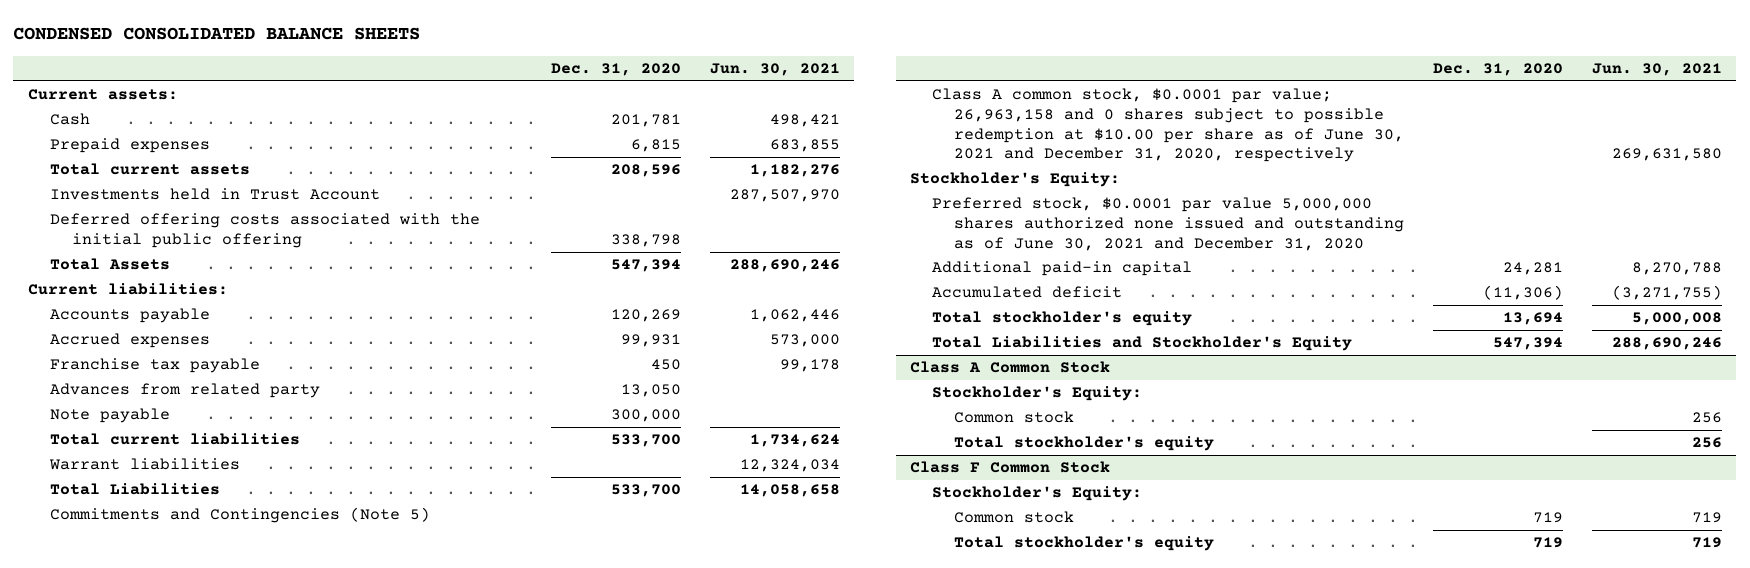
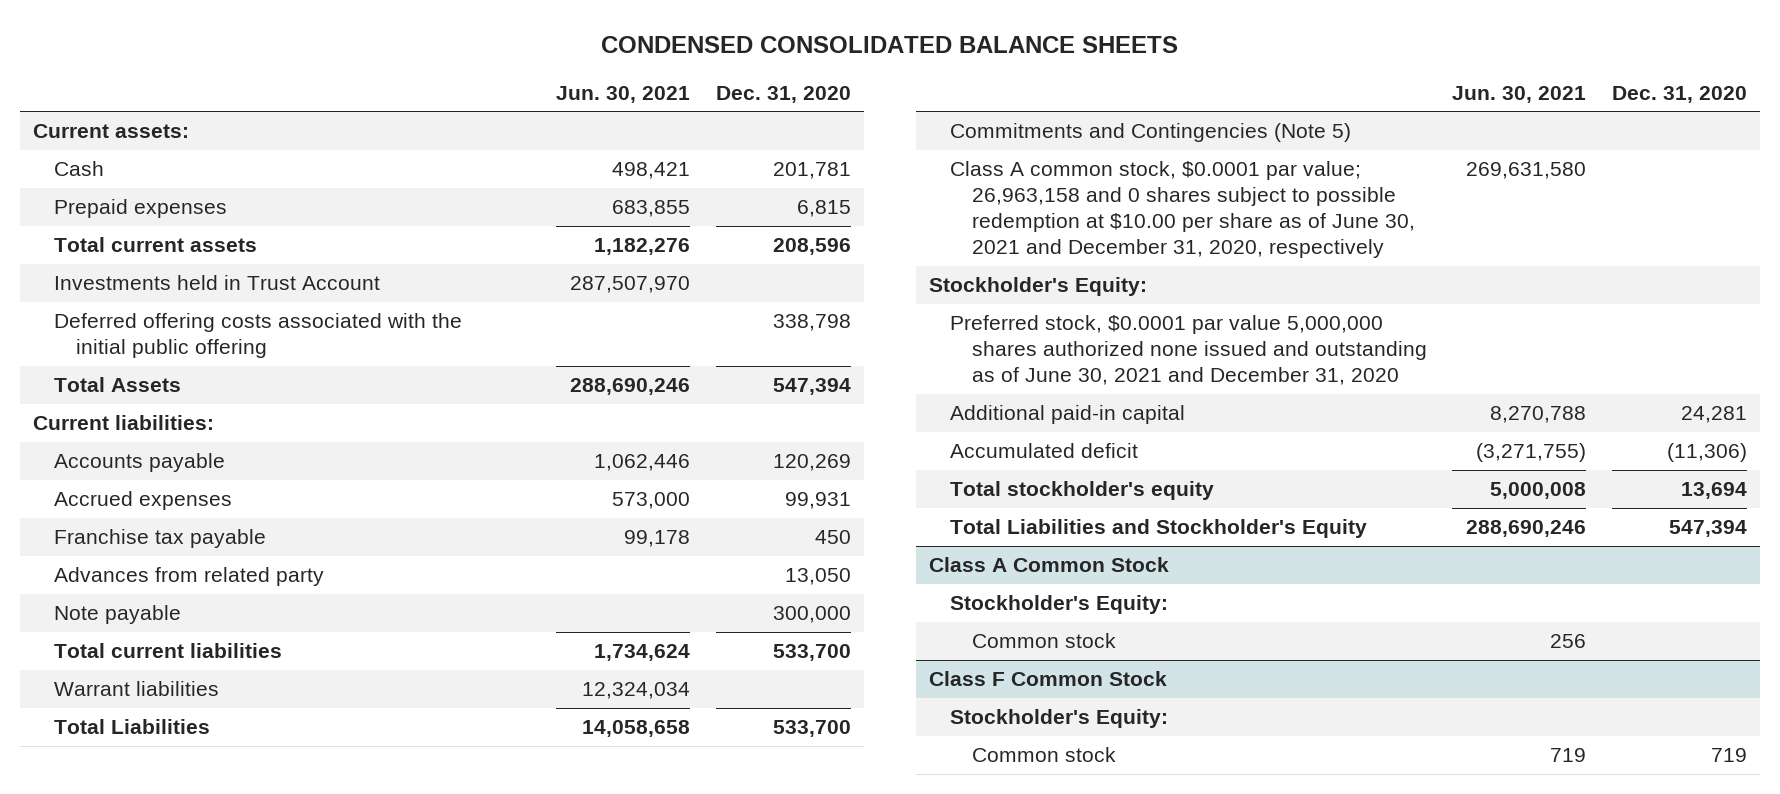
[953,436,1214,452] Total stockholder's equity -> none
[953,536,1214,552] Total stockholder's equity -> none

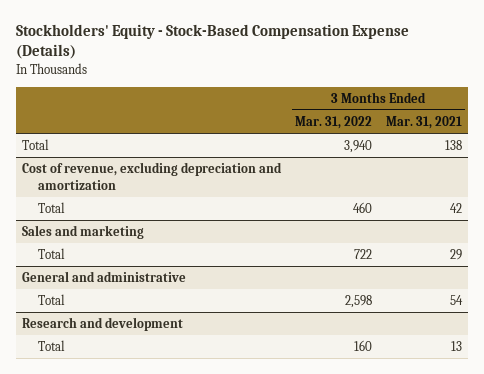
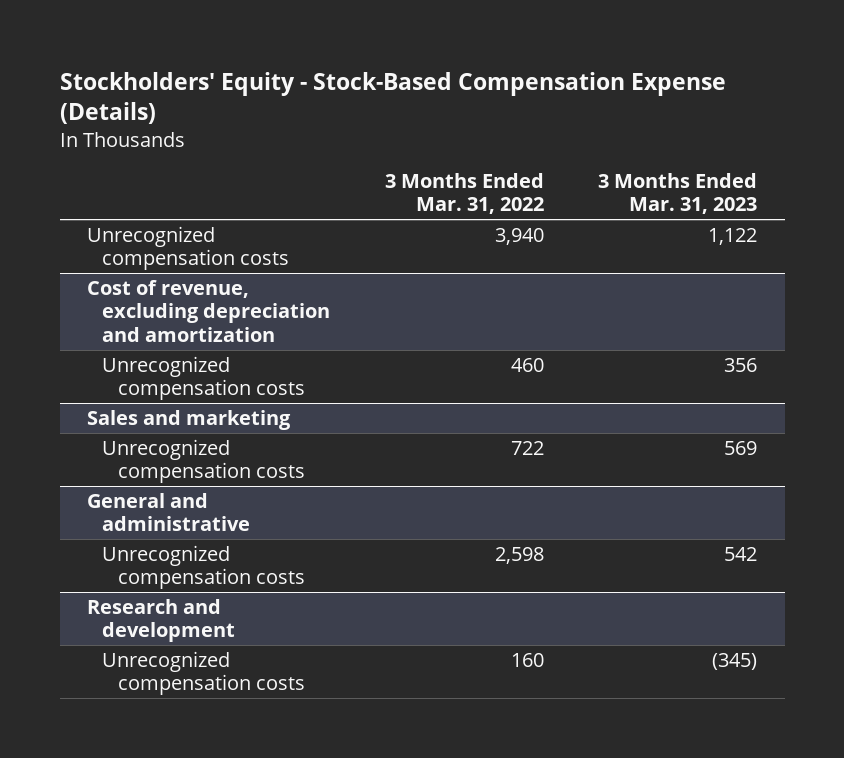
[385,116,462,130] Mar. 31, 2021 -> none
none -> [598,172,758,215] 3 Months Ended Mar. 31, 2023
[22,139,50,151] Total -> [86,225,290,271] Unrecognized compensation costs
[37,202,65,214] Total -> [102,355,305,401] Unrecognized compensation costs
[37,248,65,260] Total -> [102,438,305,484] Unrecognized compensation costs
[37,294,65,306] Total -> [102,544,305,590] Unrecognized compensation costs
[37,340,65,352] Total -> [102,650,305,696] Unrecognized compensation costs

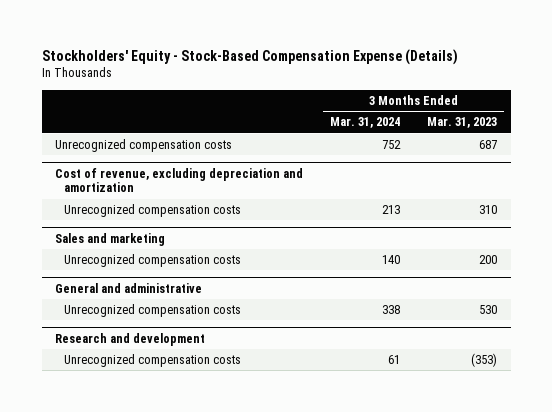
[384,172,544,215] 3 Months Ended Mar. 31, 2022 -> none
none -> [330,117,401,129] Mar. 31, 2024
[708,227,758,245] 1,122 -> [479,140,498,150] 687
[724,357,758,372] 356 -> [479,205,498,215] 310
[724,440,758,455] 569 -> [479,255,498,265] 200
[724,546,758,561] 542 -> [479,305,498,315] 530
[712,652,758,670] (345) -> [471,353,498,368] (353)

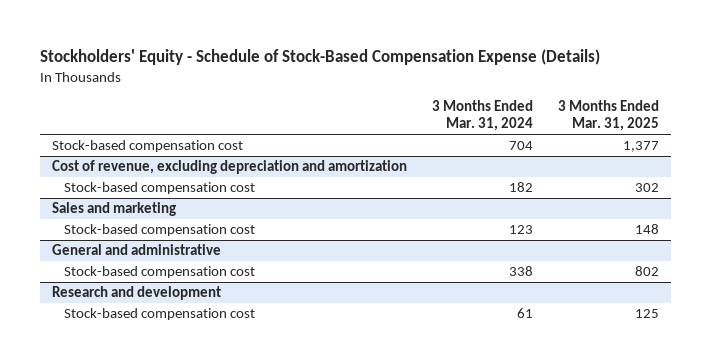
[41,48,458,65] Stockholders' Equity - Stock-Based Compensation Expense (Details) -> [40,49,601,66] Stockholders' Equity - Schedule of Stock-Based Compensation Expense (Details)
[427,117,498,129] Mar. 31, 2023 -> none
none -> [557,100,659,132] 3 Months Ended Mar. 31, 2025
[55,139,233,153] Unrecognized compensation costs -> [52,140,244,153] Stock-based compensation cost
[382,140,402,150] 752 -> [509,141,534,151] 704
[64,204,242,218] Unrecognized compensation costs -> [64,182,256,195] Stock-based compensation cost
[382,205,401,215] 213 -> [509,182,534,193] 182
[64,254,242,268] Unrecognized compensation costs -> [64,224,256,237] Stock-based compensation cost
[382,255,401,265] 140 -> [509,225,534,235] 123
[64,304,242,318] Unrecognized compensation costs -> [64,266,256,279] Stock-based compensation cost
[64,354,242,368] Unrecognized compensation costs -> [64,308,256,321] Stock-based compensation cost

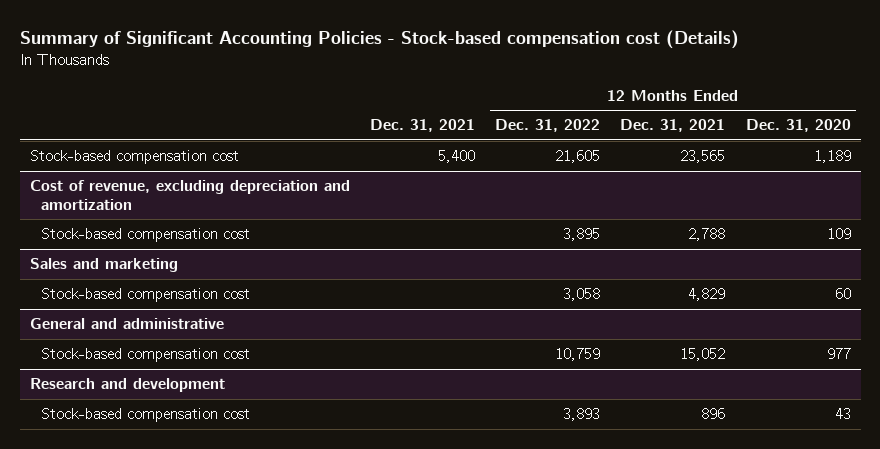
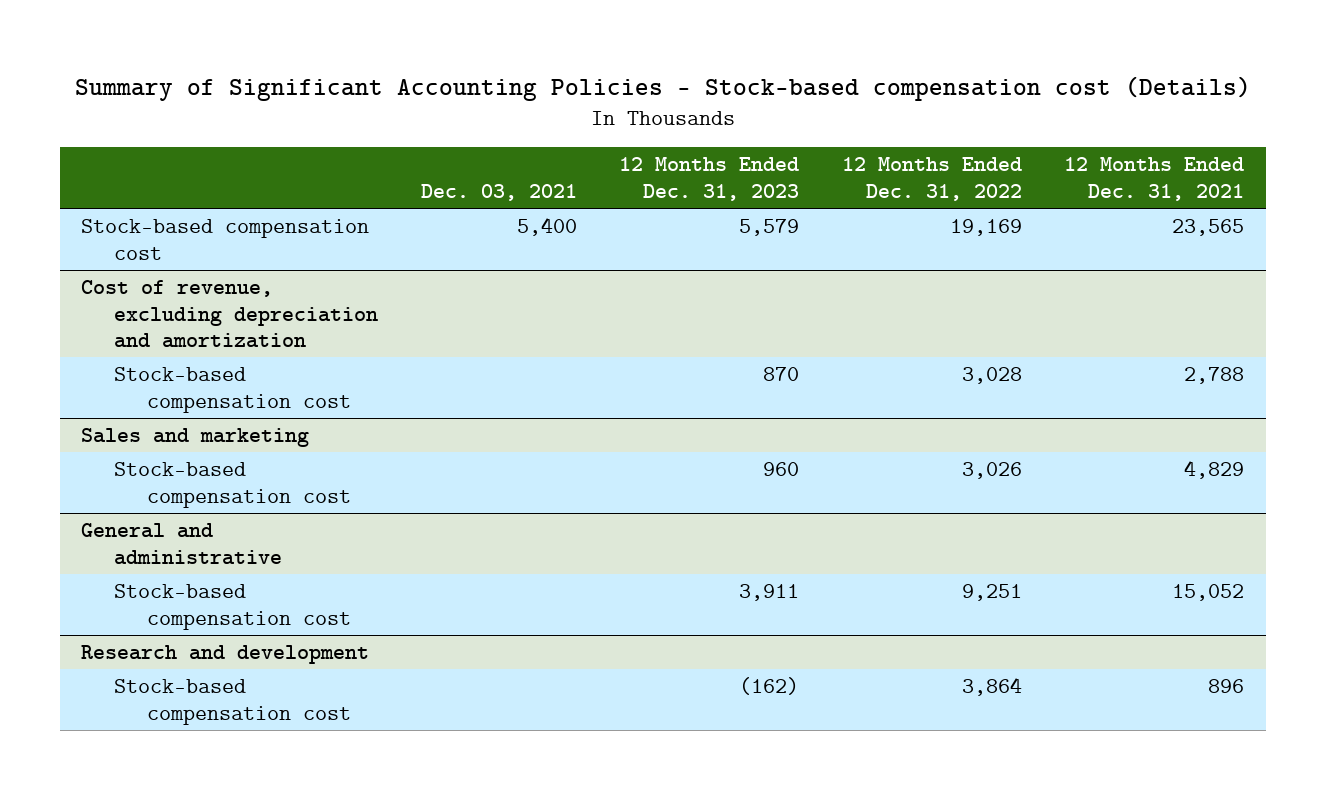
[369,119,475,133] Dec. 31, 2021 -> none
[745,119,851,133] Dec. 31, 2020 -> none
none -> [420,183,577,201] Dec. 03, 2021
none -> [619,157,800,201] 12 Months Ended Dec. 31, 2023
[555,150,601,164] 21,605 -> [949,219,1022,237] 19,169
[563,228,601,242] 3,895 -> [961,367,1022,385] 3,028
[563,288,601,302] 3,058 -> [961,462,1022,480] 3,026
[555,348,601,362] 10,759 -> [961,584,1022,602] 9,251
[563,408,601,422] 3,893 -> [961,677,1022,697] 3,864

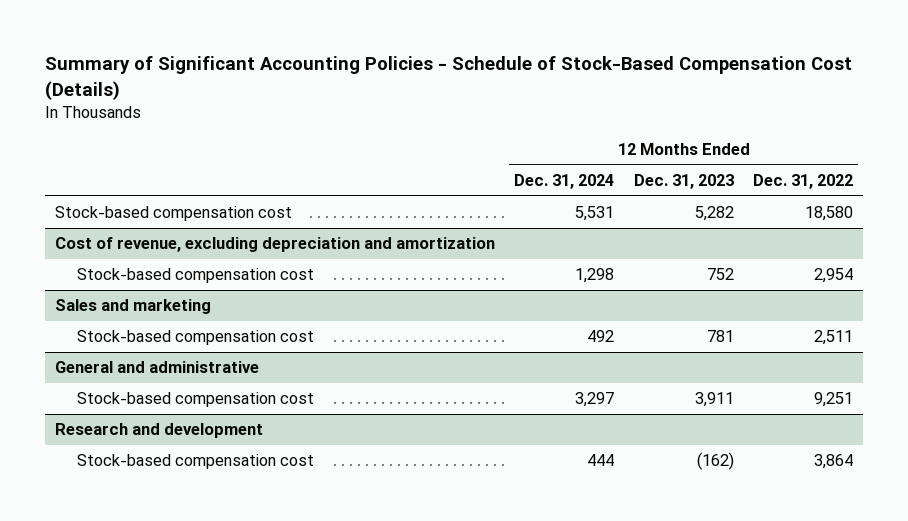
[74,75,1251,101] Summary of Significant Accounting Policies - Stock-based compensation cost (Details) -> [45,56,853,100] Summary of Significant Accounting Policies - Schedule of Stock-Based Compensation Cost (Details)
[420,183,577,201] Dec. 03, 2021 -> none
[1064,157,1245,201] 12 Months Ended Dec. 31, 2021 -> none
none -> [514,174,615,190] Dec. 31, 2024
[739,219,800,237] 5,579 -> [694,206,734,222] 5,282
[949,219,1022,237] 19,169 -> [804,206,853,222] 18,580
[763,367,800,382] 870 -> [706,268,734,281] 752
[961,367,1022,385] 3,028 -> [813,268,853,284] 2,954
[763,462,800,477] 960 -> [706,330,734,343] 781
[961,462,1022,480] 3,026 -> [813,330,853,346] 2,511

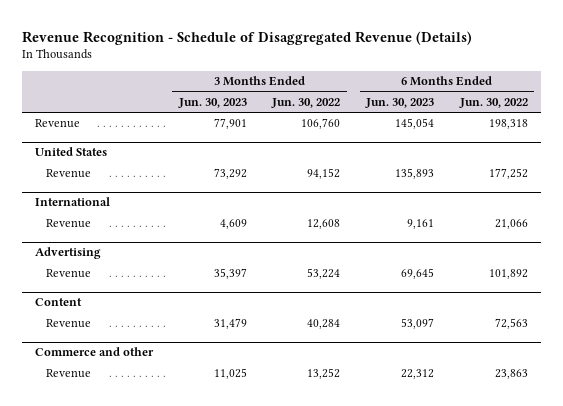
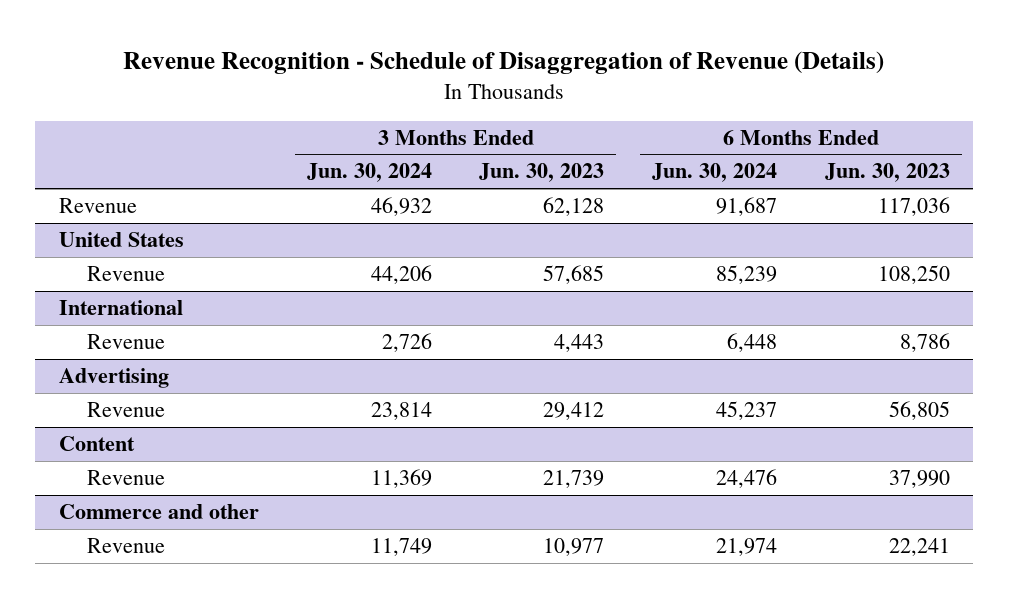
[22,30,473,45] Revenue Recognition - Schedule of Disaggregated Revenue (Details) -> [123,51,885,75] Revenue Recognition - Schedule of Disaggregation of Revenue (Details)
[271,98,341,109] Jun. 30, 2022 -> none
[458,98,528,109] Jun. 30, 2022 -> none
none -> [306,163,432,183] Jun. 30, 2024
none -> [652,163,778,183] Jun. 30, 2024
[213,118,247,130] 77,901 -> [543,197,605,217] 62,128
[395,118,435,130] 145,054 -> [877,197,950,217] 117,036
[213,168,247,180] 73,292 -> [543,265,605,285] 57,685
[395,168,435,180] 135,893 -> [877,265,950,285] 108,250
[219,219,247,230] 4,609 -> [554,334,605,353] 4,443
[407,219,435,230] 9,161 -> [899,333,950,353] 8,786
[213,268,247,280] 35,397 -> [543,402,605,421] 29,412
[401,268,435,280] 69,645 -> [888,401,950,421] 56,805
[213,318,247,330] 31,479 -> [543,470,605,489] 21,739
[401,318,435,330] 53,097 -> [888,470,950,489] 37,990
[213,368,247,380] 11,025 -> [543,538,605,557] 10,977
[401,369,435,380] 22,312 -> [888,538,950,557] 22,241

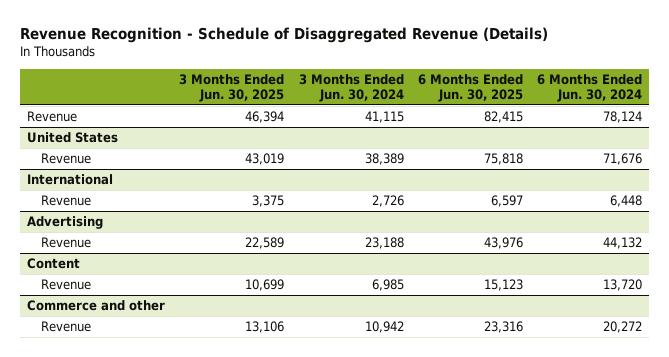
[123,51,885,75] Revenue Recognition - Schedule of Disaggregation of Revenue (Details) -> [20,27,549,44] Revenue Recognition - Schedule of Disaggregated Revenue (Details)
[479,163,605,183] Jun. 30, 2023 -> none
[824,163,950,183] Jun. 30, 2023 -> none
none -> [179,73,285,102] 3 Months Ended Jun. 30, 2025
none -> [417,73,523,102] 6 Months Ended Jun. 30, 2025
[370,197,432,217] 46,932 -> [364,111,404,124] 41,115
[716,197,778,217] 91,687 -> [602,111,642,124] 78,124
[370,265,432,285] 44,206 -> [364,153,404,166] 38,389
[716,265,778,285] 85,239 -> [602,153,642,166] 71,676
[370,402,432,421] 23,814 -> [364,237,404,250] 23,188
[716,401,778,421] 45,237 -> [602,237,642,250] 44,132
[370,469,432,489] 11,369 -> [371,279,404,292] 6,985
[716,469,778,489] 24,476 -> [602,279,642,292] 13,720
[370,538,432,557] 11,749 -> [364,321,404,334] 10,942
[716,538,778,557] 21,974 -> [602,321,642,334] 20,272

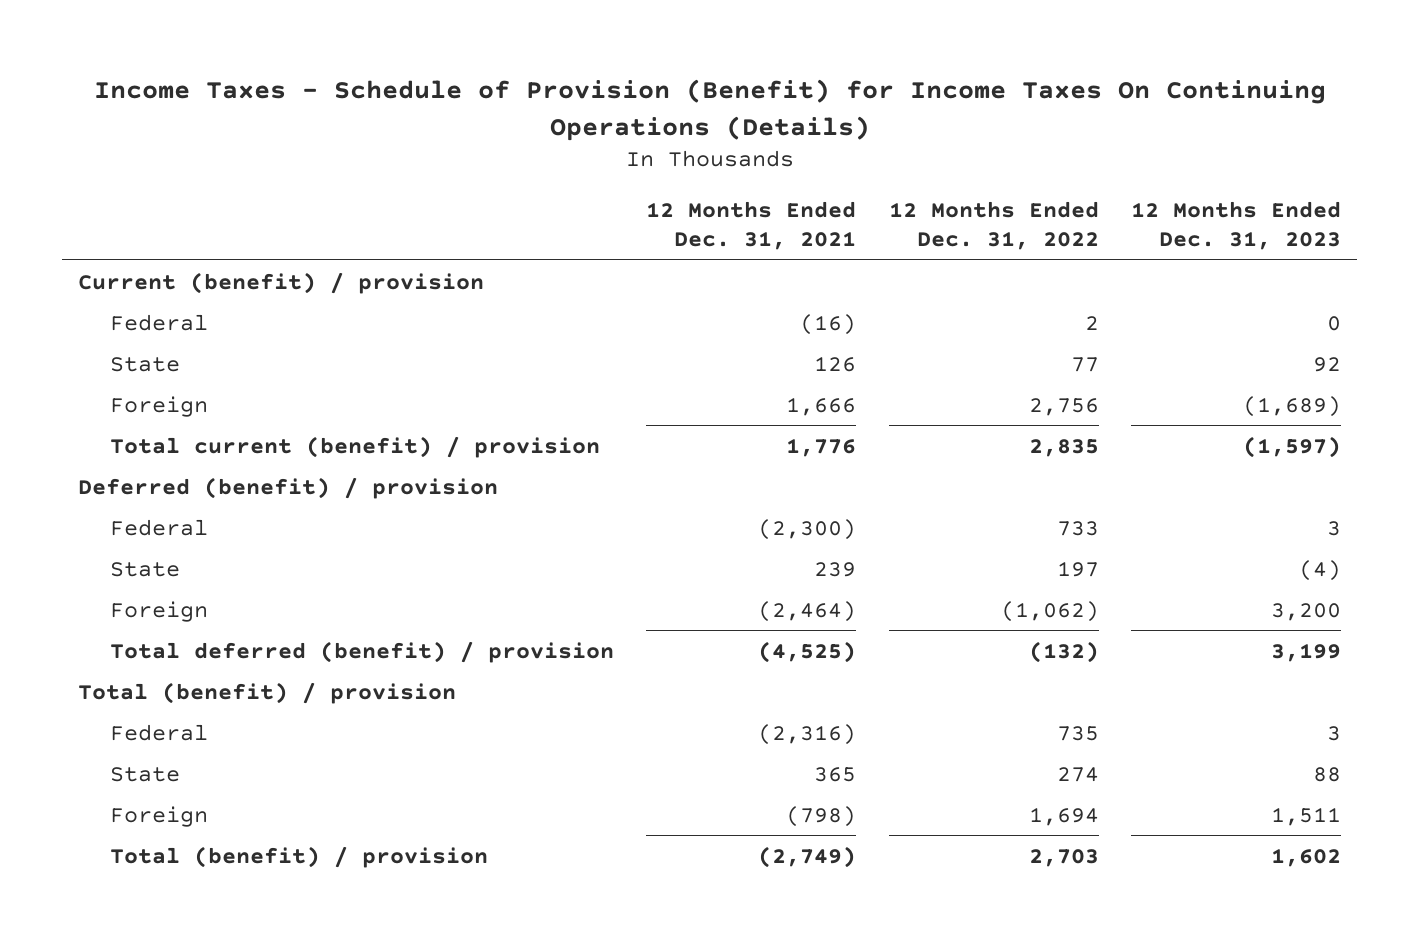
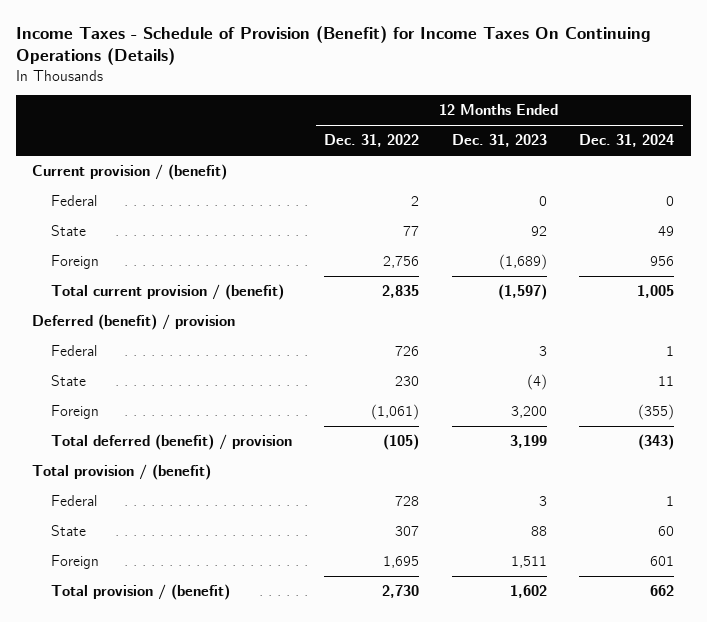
[646,201,857,251] 12 Months Ended Dec. 31, 2021 -> none
none -> [579,134,675,148] Dec. 31, 2024
[78,271,485,294] Current (benefit) / provision -> [32,163,228,180] Current provision / (benefit)
[110,435,601,458] Total current (benefit) / provision -> [51,283,285,300] Total current provision / (benefit)
[1056,520,1099,536] 733 -> [395,345,420,356] 726
[1056,560,1099,577] 197 -> [395,375,420,386] 230
[1000,600,1099,622] (1,062) -> [371,403,420,420] (1,061)
[1028,640,1099,663] (132) -> [383,433,420,450] (105)
[78,681,457,704] Total (benefit) / provision -> [32,463,212,480] Total provision / (benefit)
[1056,725,1099,741] 735 -> [395,495,420,506] 728
[1056,766,1099,782] 274 -> [395,525,420,536] 307
[1028,806,1099,826] 1,694 -> [383,555,420,568] 1,695
[110,845,489,868] Total (benefit) / provision -> [51,583,231,600] Total provision / (benefit)
[1028,848,1099,867] 2,703 -> [382,584,420,598] 2,730

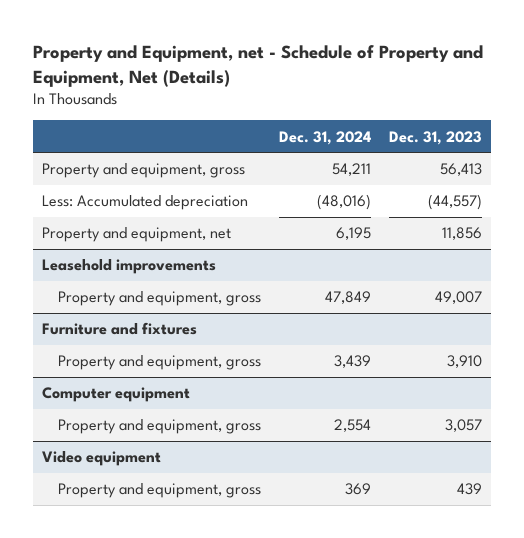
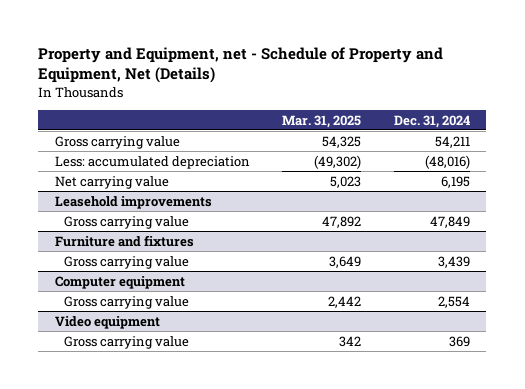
[389,130,483,145] Dec. 31, 2023 -> none
none -> [282,114,362,128] Mar. 31, 2025
[41,163,245,179] Property and equipment, gross -> [54,135,180,149] Gross carrying value
[41,195,248,211] Less: Accumulated depreciation -> [54,155,250,169] Less: accumulated depreciation
[41,227,231,243] Property and equipment, net -> [54,175,169,189] Net carrying value
[58,291,262,307] Property and equipment, gross -> [64,215,190,229] Gross carrying value
[58,355,262,371] Property and equipment, gross -> [64,255,190,269] Gross carrying value
[58,419,262,435] Property and equipment, gross -> [64,295,190,309] Gross carrying value
[58,483,262,499] Property and equipment, gross -> [64,335,190,349] Gross carrying value

